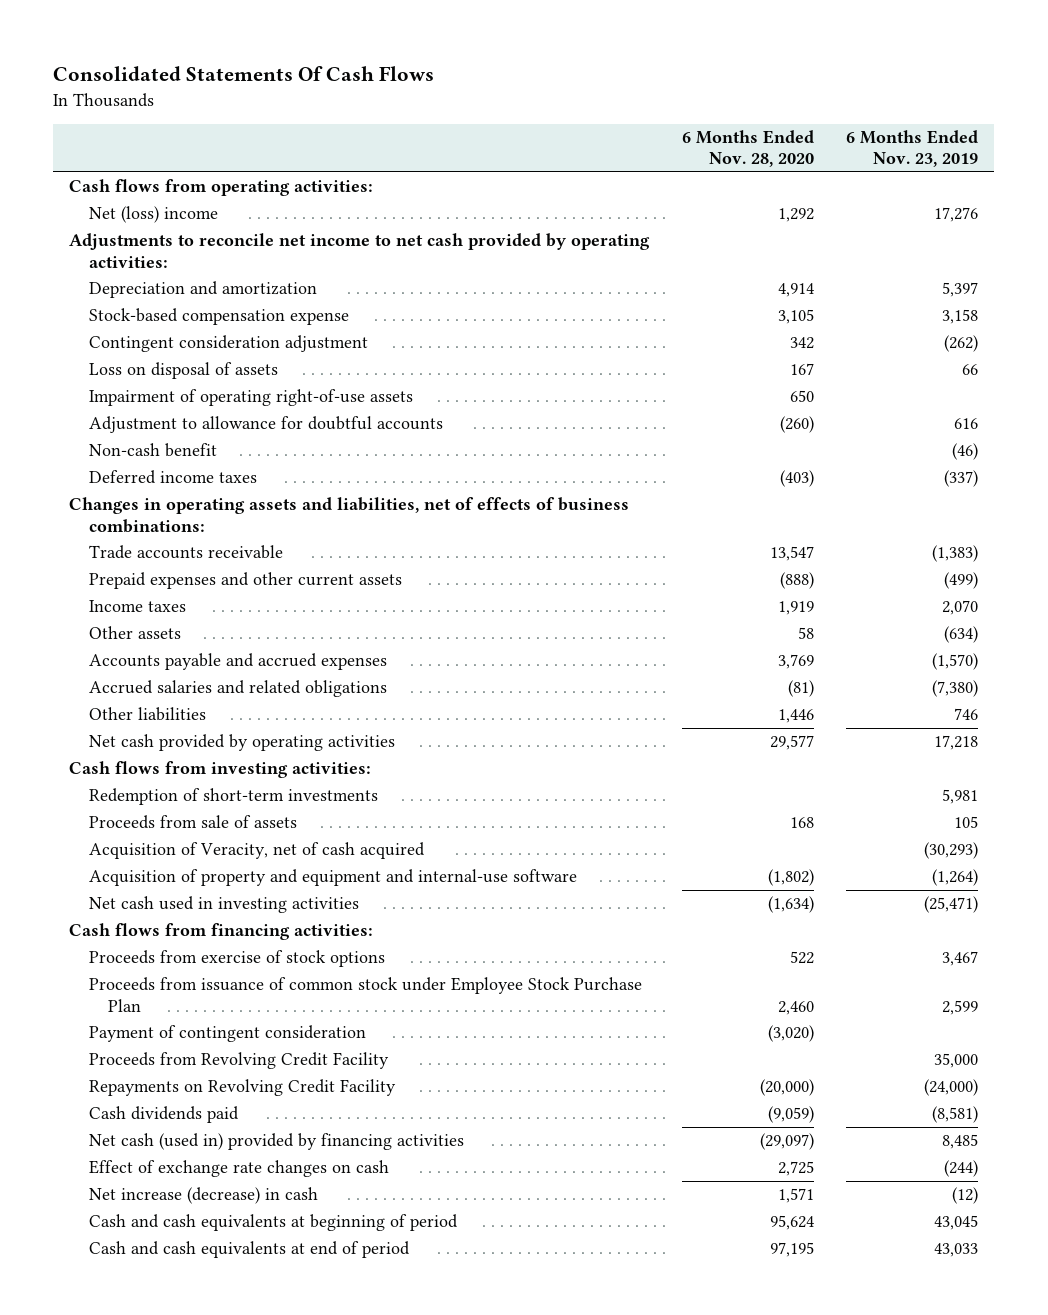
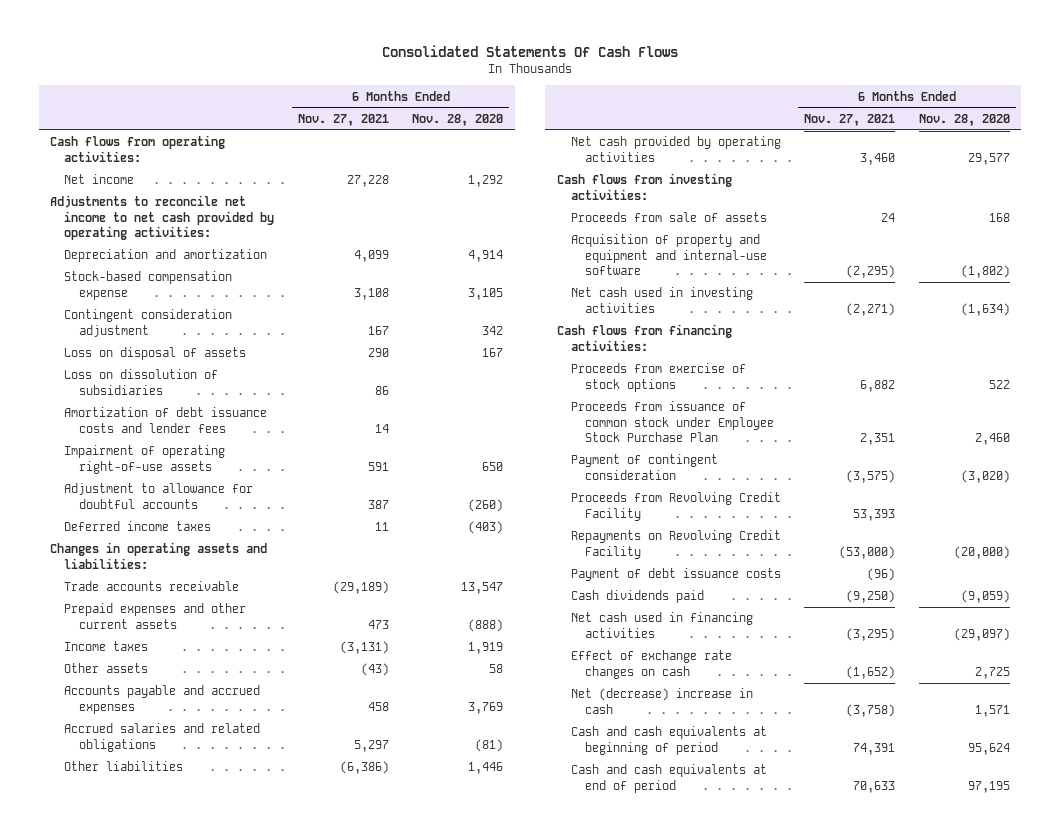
[846,130,979,168] 6 Months Ended Nov. 23, 2019 -> none
none -> [297,114,389,127] Nov. 27, 2021
[88,206,218,224] Net (loss) income -> [64,174,135,185] Net income
none -> [64,369,219,395] Loss on dissolution of subsidiaries
none -> [64,407,268,433] Amortization of debt issuance costs and lender fees
[88,443,217,458] Non-cash benefit -> none
[69,497,630,533] Changes in operating assets and liabilities, net of effects of business combinations: -> [50,542,268,569] Changes in operating assets and liabilities:
[88,788,378,806] Redemption of short-term investments -> none
[88,842,425,860] Acquisition of Veracity, net of cash acquired -> none
none -> [570,568,781,582] Payment of debt issuance costs
[88,1133,464,1151] Net cash (used in) provided by financing activities -> [570,612,753,638] Net cash used in financing activities
[88,1187,318,1205] Net increase (decrease) in cash -> [570,688,753,714] Net (decrease) increase in cash

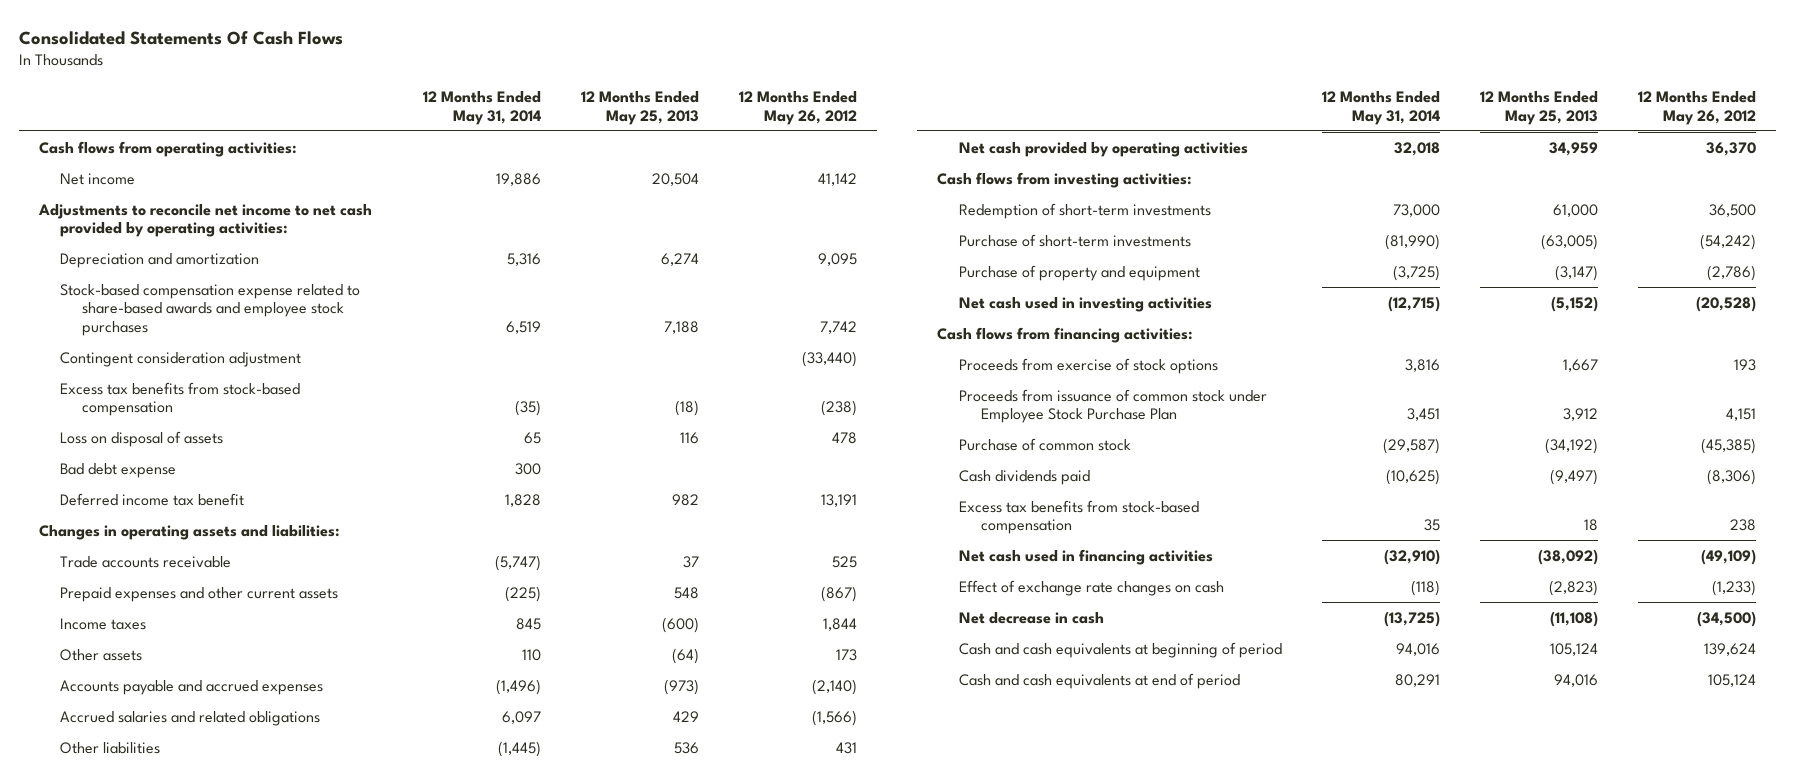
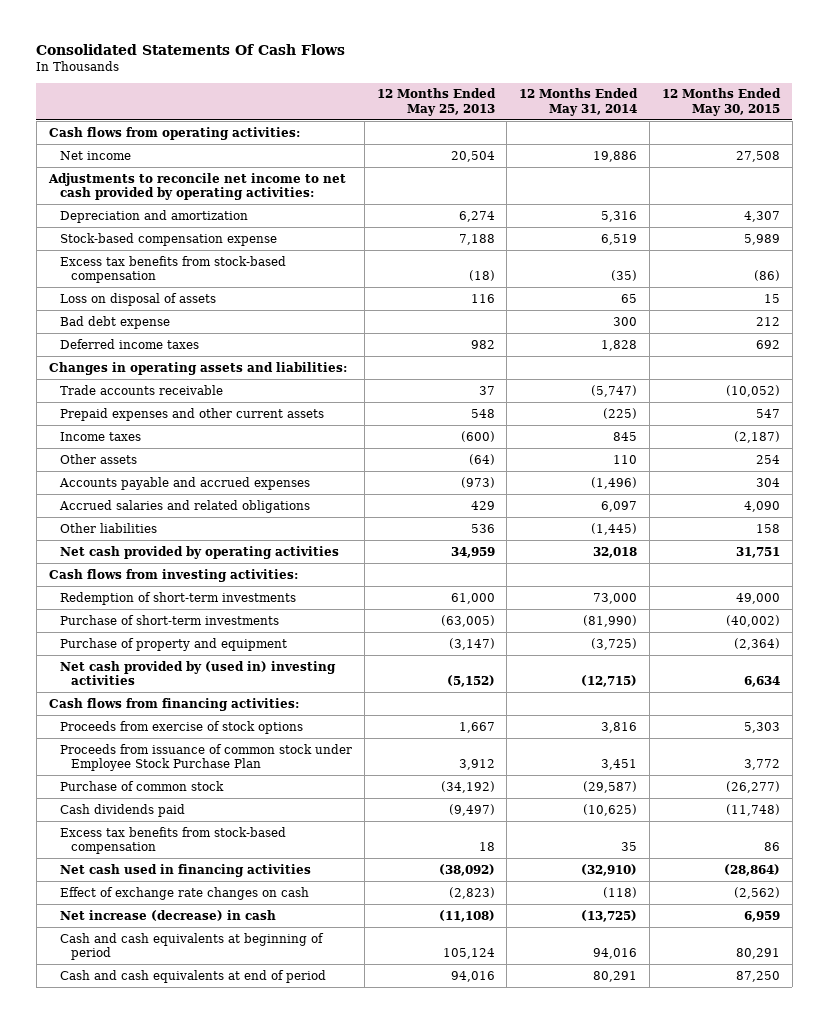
[739,90,858,125] 12 Months Ended May 26, 2012 -> none
none -> [662,88,782,116] 12 Months Ended May 30, 2015
[60,351,302,367] Contingent consideration adjustment -> none
[60,283,361,336] Stock-based compensation expense related to share-based awards and employee stock purchases -> [59,232,277,246] Stock-based compensation expense
[60,492,245,506] Deferred income tax benefit -> [59,338,199,349] Deferred income taxes
[959,296,1213,312] Net cash used in investing activities -> [59,660,336,686] Net cash provided by (used in) investing activities
[959,611,1105,624] Net decrease in cash -> [59,909,276,921] Net increase (decrease) in cash

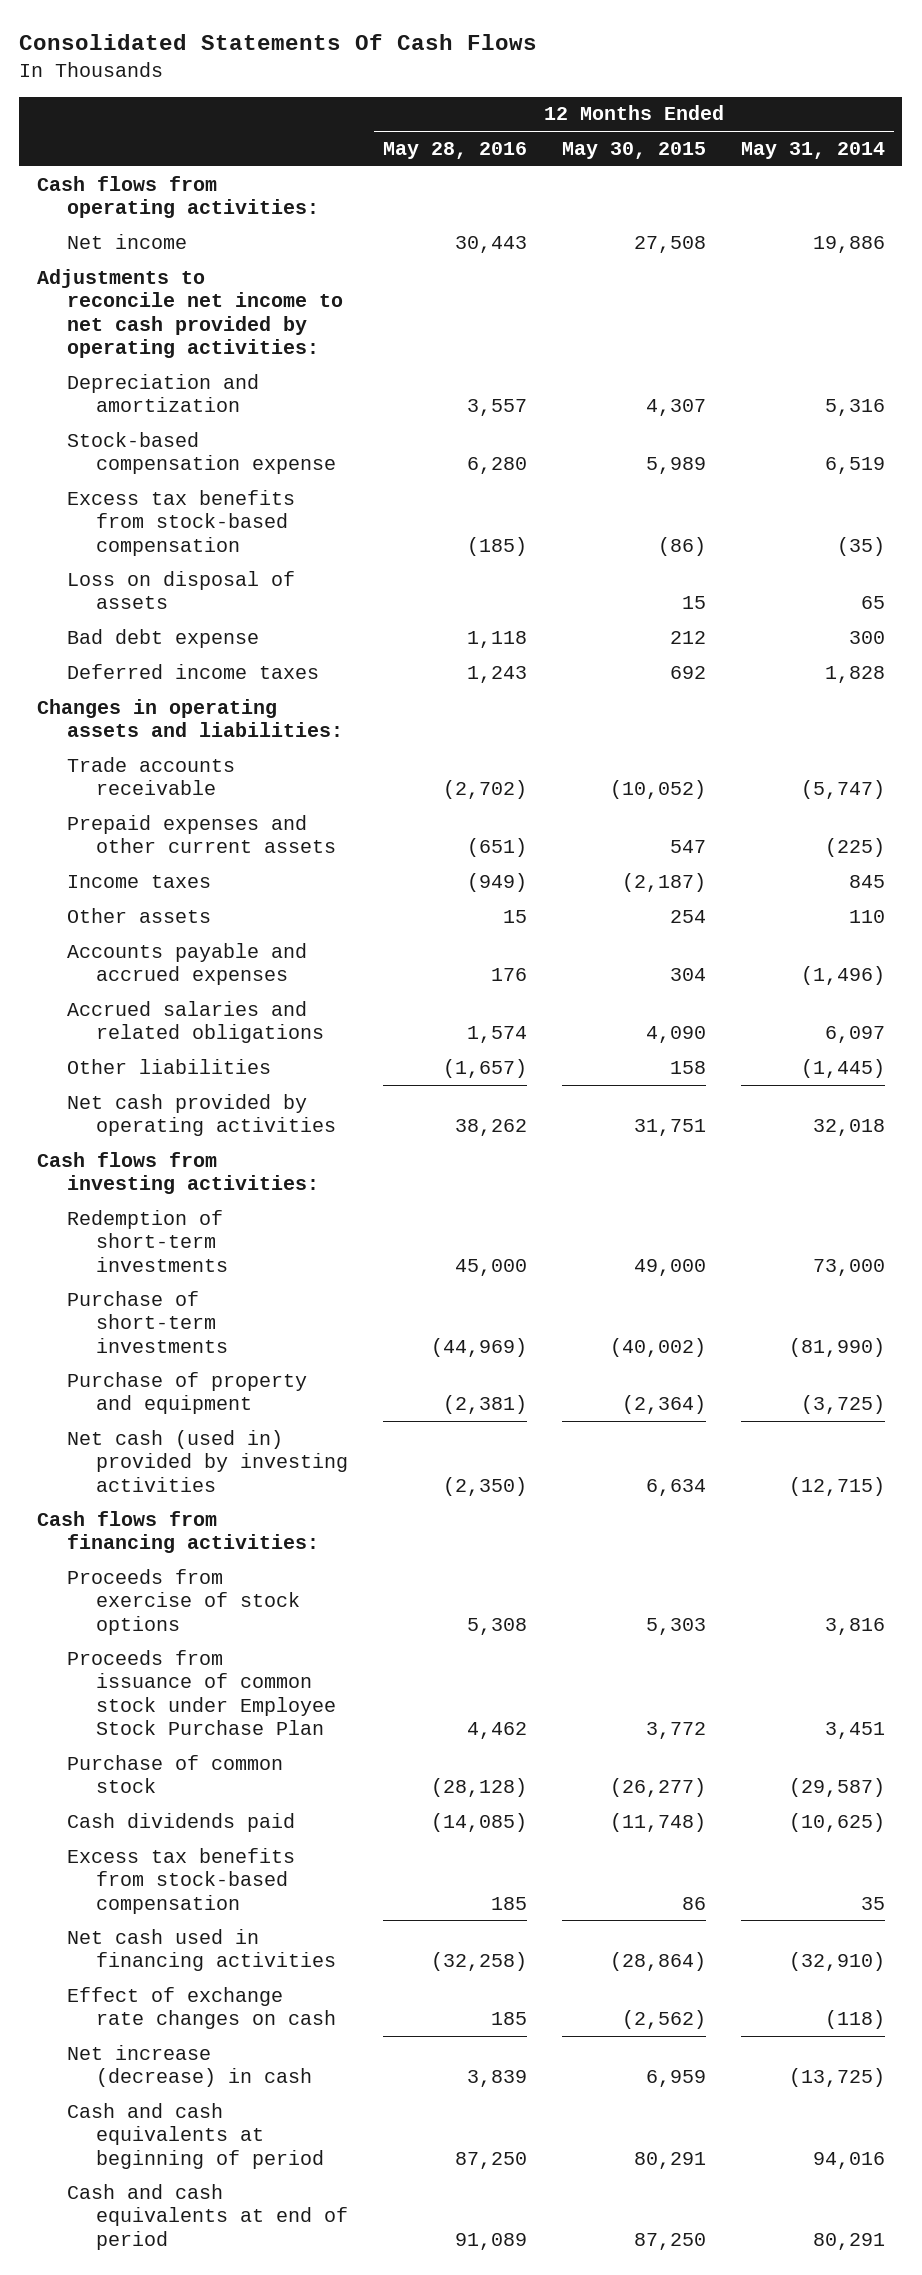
[376,88,496,116] 12 Months Ended May 25, 2013 -> none
none -> [383,142,528,160] May 28, 2016
[59,660,336,686] Net cash provided by (used in) investing activities -> [66,1429,349,1492] Net cash (used in) provided by investing activities

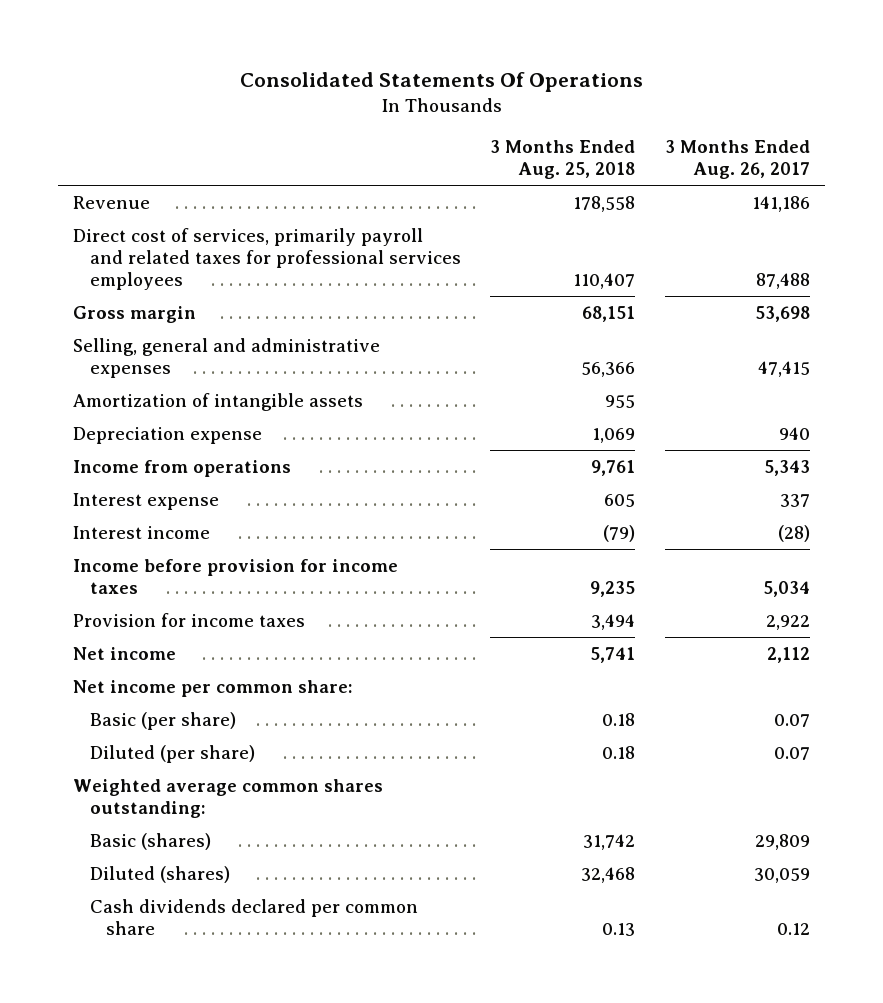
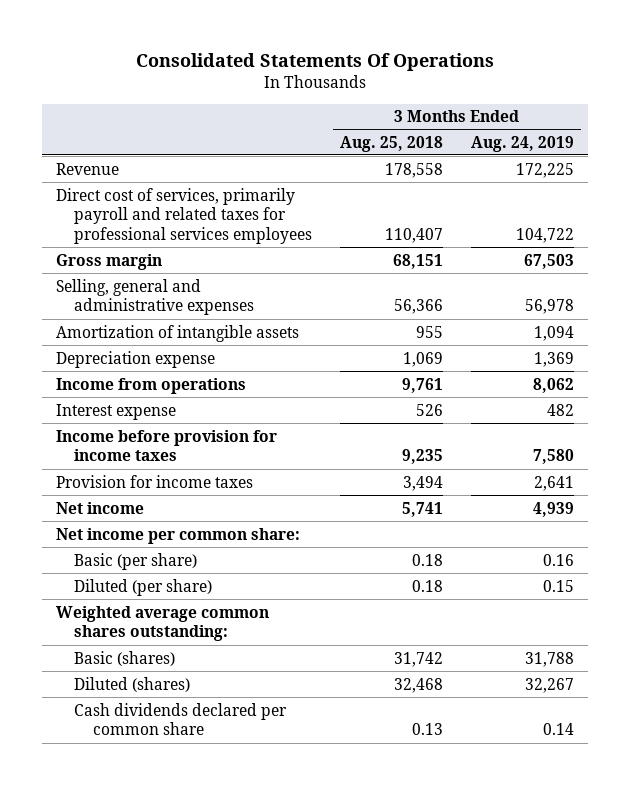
[665,140,811,180] 3 Months Ended Aug. 26, 2017 -> none
none -> [470,135,574,152] Aug. 24, 2019
[72,526,210,540] Interest income -> none
[604,494,636,508] 605 -> [416,403,444,416] 526

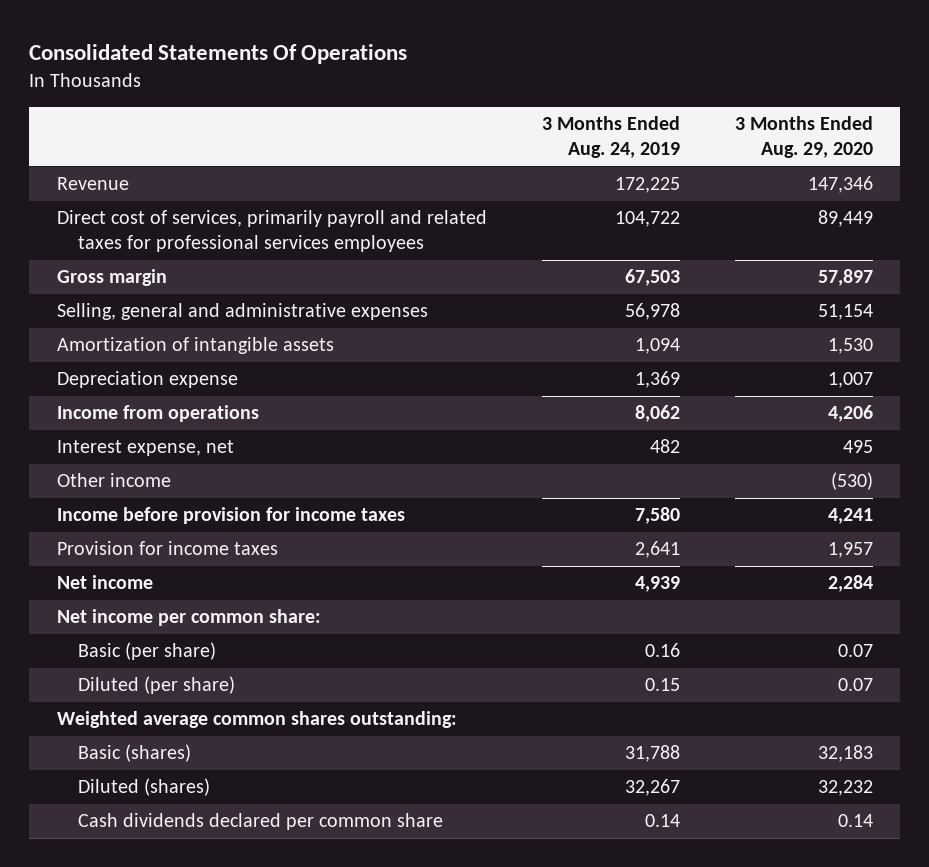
[340,135,444,152] Aug. 25, 2018 -> none
none -> [734,116,873,159] 3 Months Ended Aug. 29, 2020
[56,403,177,420] Interest expense -> [56,440,234,457] Interest expense, net
none -> [56,473,171,488] Other income

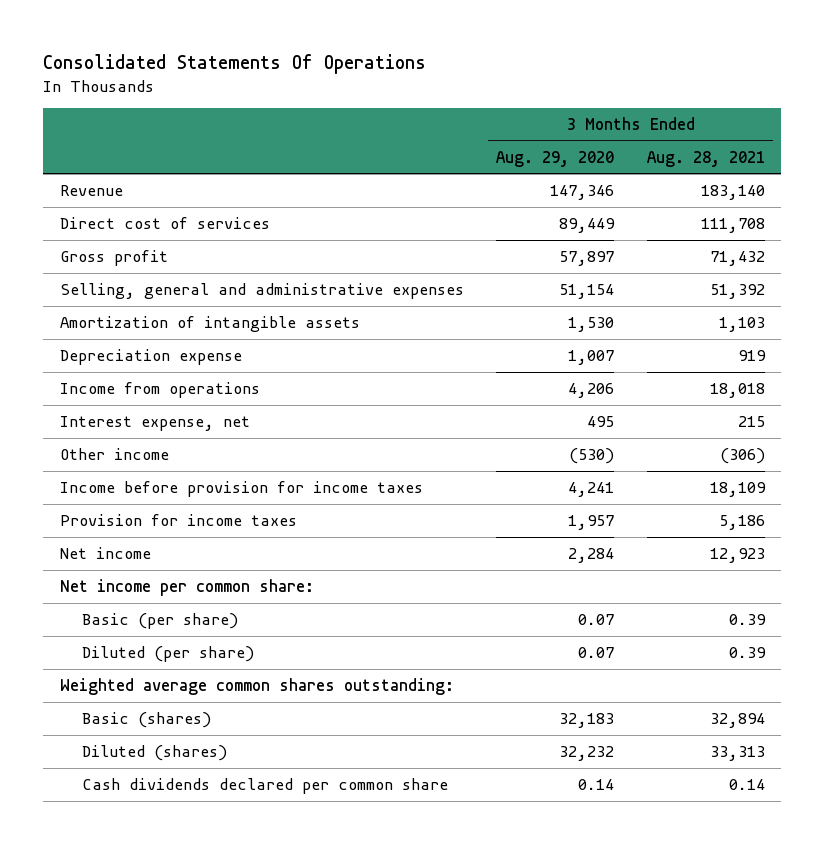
[541,116,680,159] 3 Months Ended Aug. 24, 2019 -> none
none -> [647,150,766,167] Aug. 28, 2021
[56,210,487,253] Direct cost of services, primarily payroll and related taxes for professional services employees -> [59,217,270,230] Direct cost of services
[56,269,167,287] Gross margin -> [59,250,168,267] Gross profit

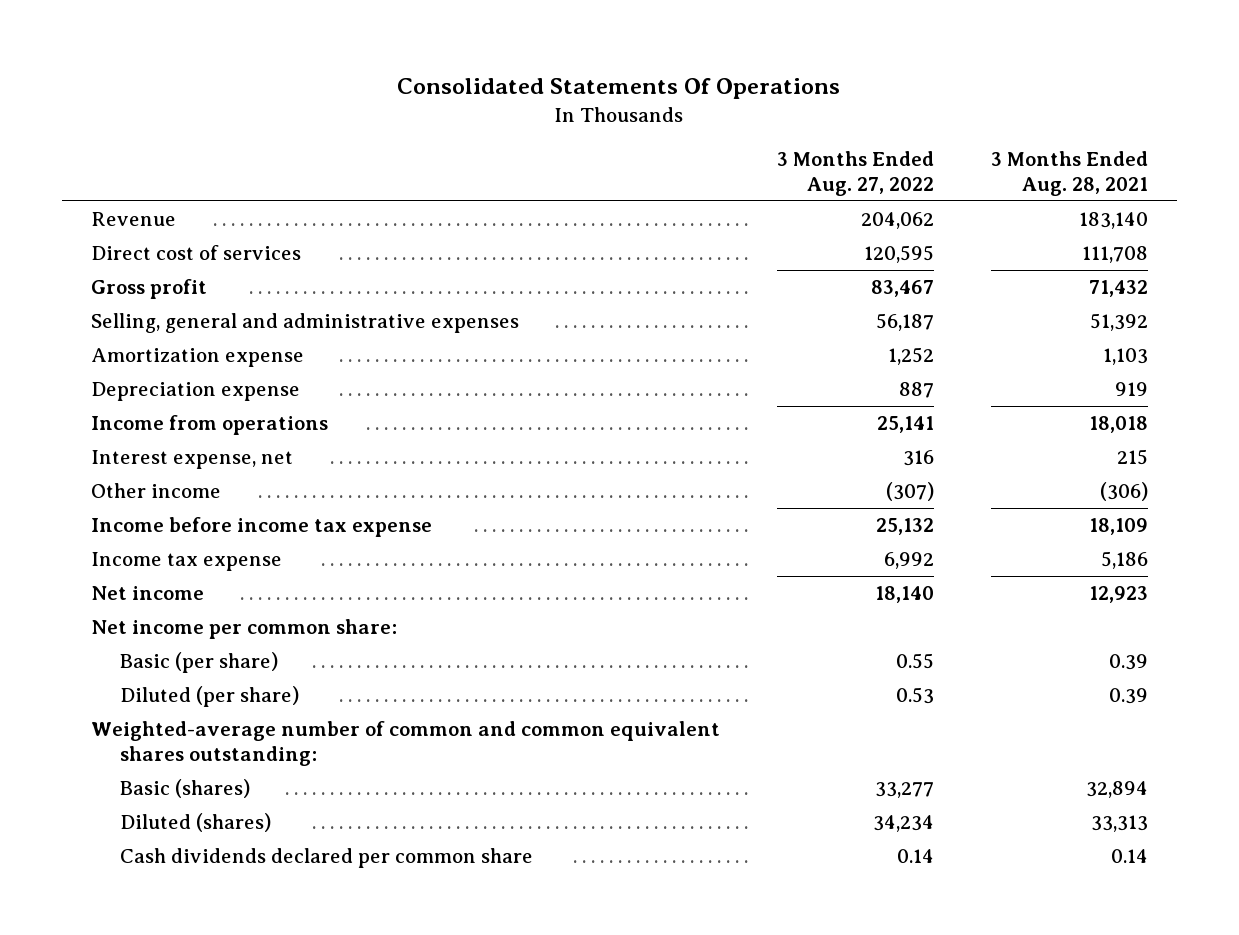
[496,150,615,167] Aug. 29, 2020 -> none
none -> [776,151,934,196] 3 Months Ended Aug. 27, 2022
[59,316,360,333] Amortization of intangible assets -> [90,348,304,368] Amortization expense
[59,481,423,498] Income before provision for income taxes -> [90,517,432,538] Income before income tax expense
[59,514,297,527] Provision for income taxes -> [90,552,282,572] Income tax expense
[59,678,454,696] Weighted average common shares outstanding: -> [90,721,720,766] Weighted-average number of common and common equivalent shares outstanding:

